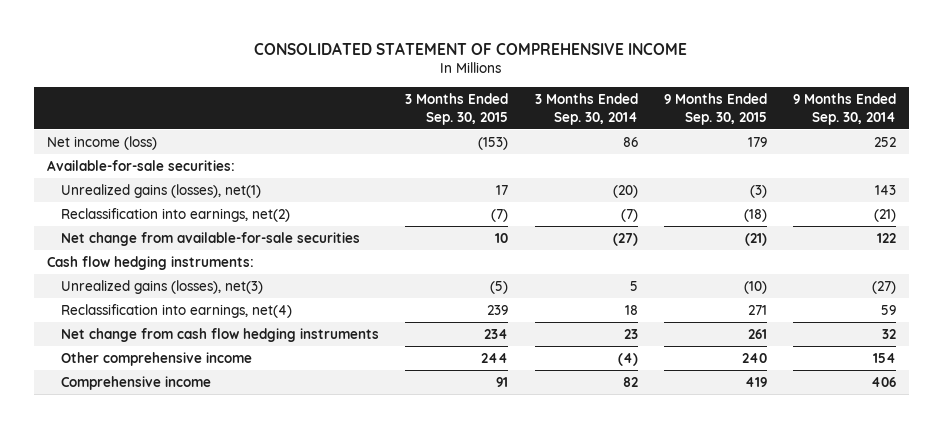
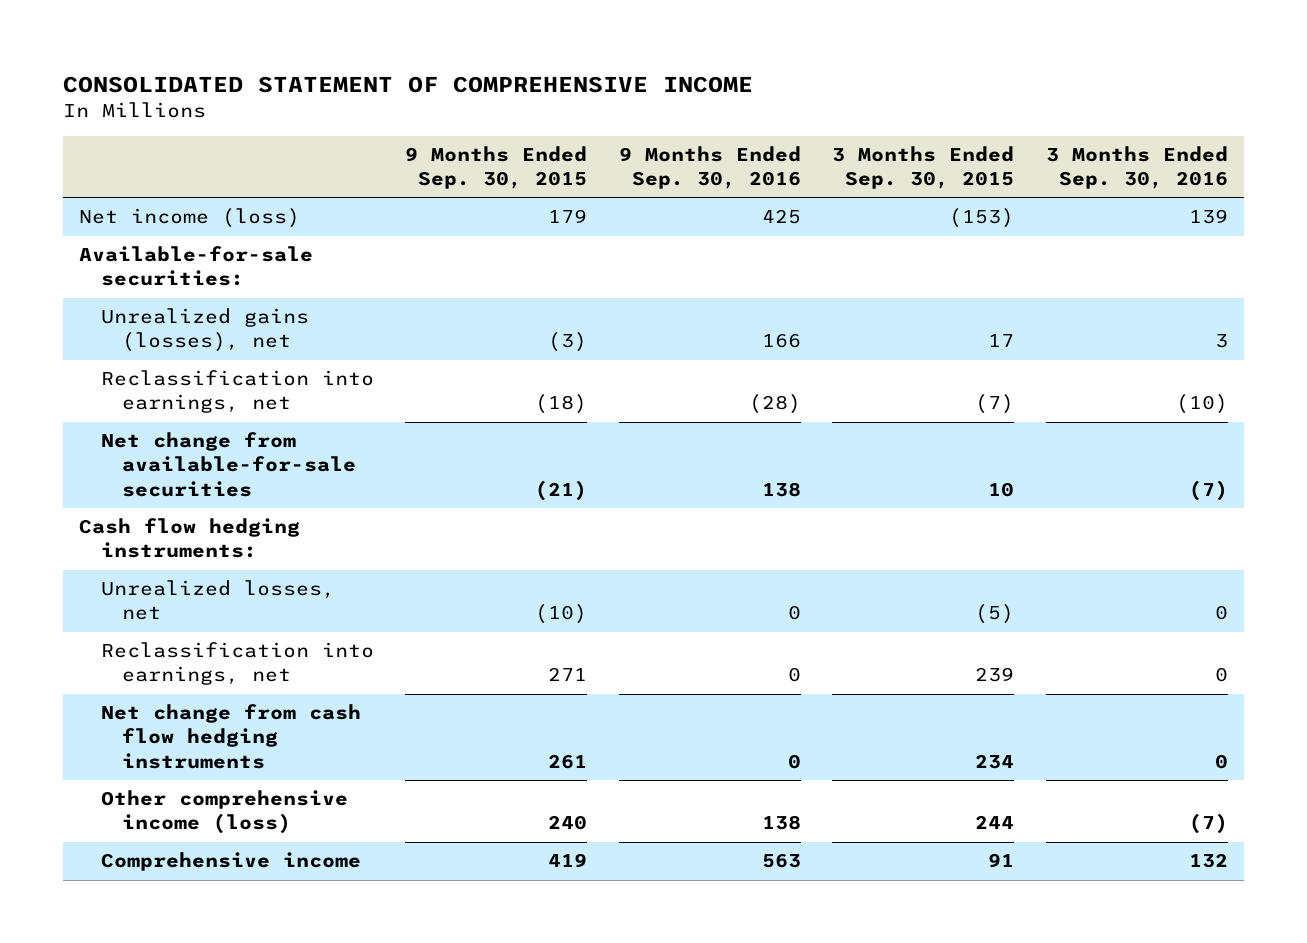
[534,93,638,125] 3 Months Ended Sep. 30, 2014 -> none
[792,93,896,125] 9 Months Ended Sep. 30, 2014 -> none
none -> [618,145,801,190] 9 Months Ended Sep. 30, 2016
none -> [1045,145,1228,190] 3 Months Ended Sep. 30, 2016
[61,184,262,199] Unrealized gains (losses), net(1) -> [100,308,309,353] Unrealized gains (losses), net
[61,208,291,223] Reclassification into earnings, net(2) -> [100,370,374,414] Reclassification into earnings, net
[61,280,264,295] Unrealized gains (losses), net(3) -> [100,580,335,621] Unrealized losses, net
[61,304,293,319] Reclassification into earnings, net(4) -> [100,642,374,686] Reclassification into earnings, net
[61,352,253,367] Other comprehensive income -> [100,790,348,835] Other comprehensive income (loss)

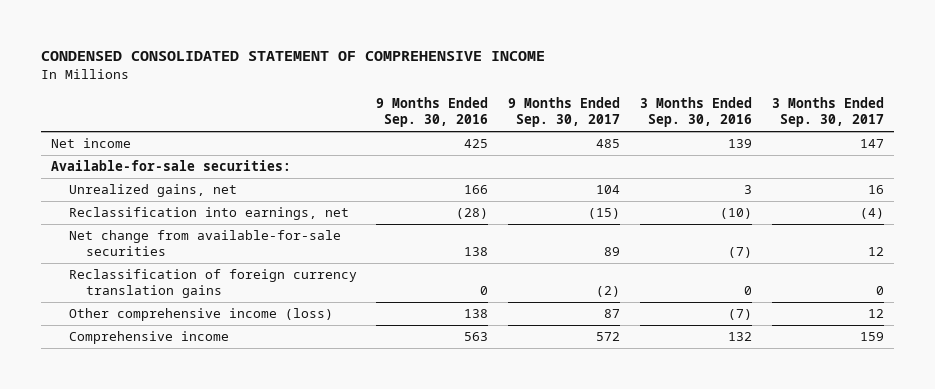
[63,75,754,93] CONSOLIDATED STATEMENT OF COMPREHENSIVE INCOME -> [40,51,545,62] CONDENSED CONSOLIDATED STATEMENT OF COMPREHENSIVE INCOME
[405,145,588,190] 9 Months Ended Sep. 30, 2015 -> none
[832,145,1015,190] 3 Months Ended Sep. 30, 2015 -> none
none -> [508,97,621,128] 9 Months Ended Sep. 30, 2017
none -> [772,97,885,128] 3 Months Ended Sep. 30, 2017
[78,208,300,229] Net income (loss) -> [50,138,131,149] Net income
[100,308,309,353] Unrealized gains (losses), net -> [68,184,237,198] Unrealized gains, net
[78,518,300,559] Cash flow hedging instruments: -> none
[100,580,335,621] Unrealized losses, net -> none
[100,642,374,686] Reclassification into earnings, net -> none
[100,704,361,769] Net change from cash flow hedging instruments -> none
none -> [68,269,357,299] Reclassification of foreign currency translation gains

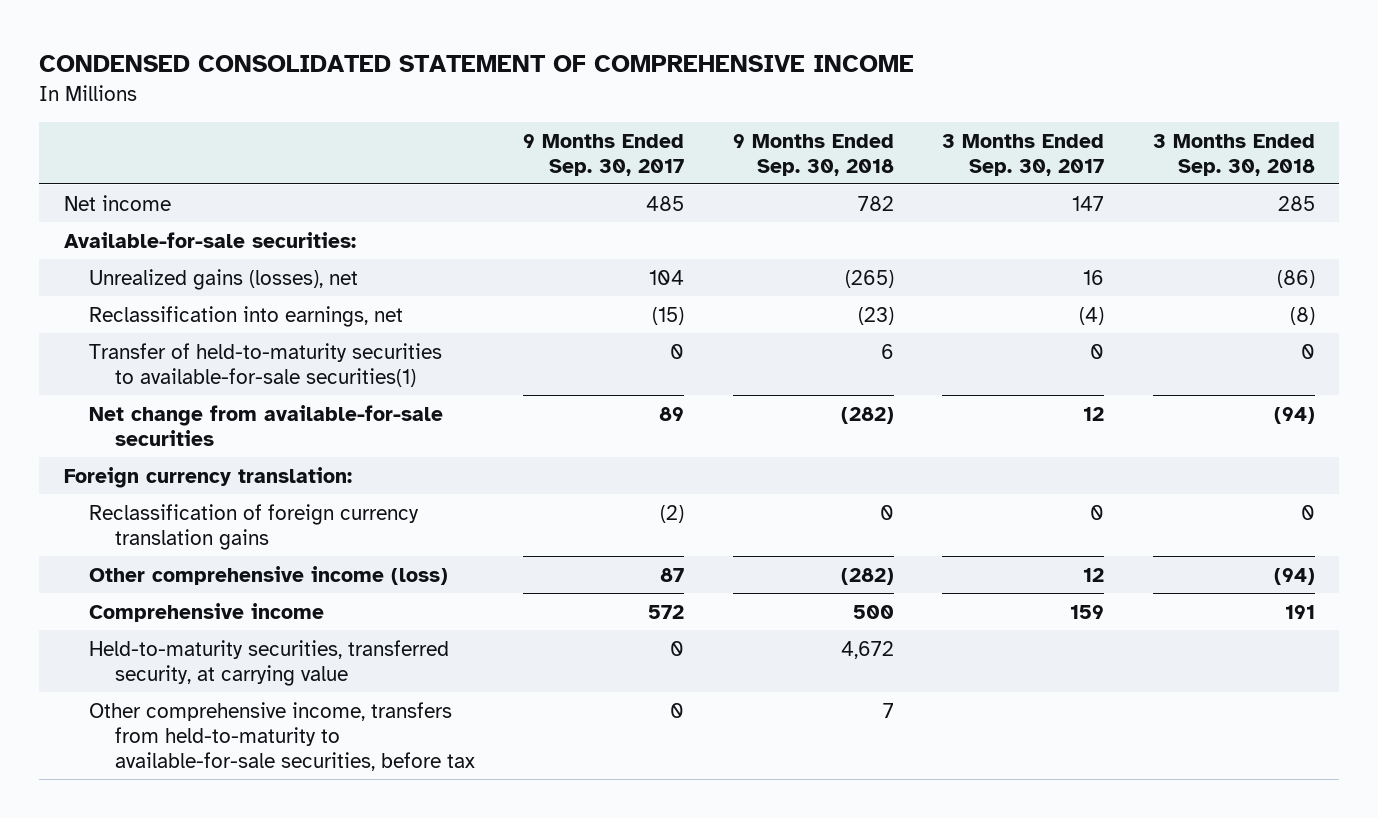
[376,97,489,128] 9 Months Ended Sep. 30, 2016 -> none
[640,97,753,128] 3 Months Ended Sep. 30, 2016 -> none
none -> [732,133,894,176] 9 Months Ended Sep. 30, 2018
none -> [1152,133,1315,176] 3 Months Ended Sep. 30, 2018
[68,184,237,198] Unrealized gains, net -> [89,268,359,290] Unrealized gains (losses), net
none -> [89,342,443,387] Transfer of held-to-maturity securities to available-for-sale securities(1)
none -> [63,466,352,488] Foreign currency translation:
none -> [89,639,450,686] Held-to-maturity securities, transferred security, at carrying value
none -> [89,701,475,771] Other comprehensive income, transfers from held-to-maturity to available-for-sale securities, before tax

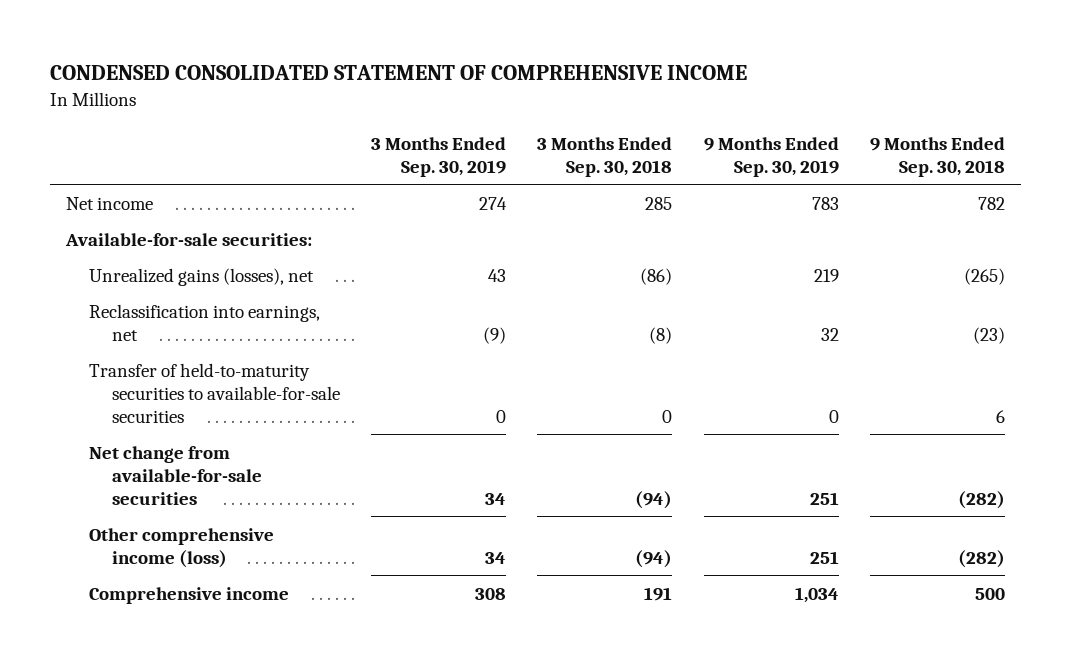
[523,133,685,176] 9 Months Ended Sep. 30, 2017 -> none
[942,133,1105,176] 3 Months Ended Sep. 30, 2017 -> none
none -> [370,136,506,177] 3 Months Ended Sep. 30, 2019
none -> [703,136,839,177] 9 Months Ended Sep. 30, 2019
[89,342,443,387] Transfer of held-to-maturity securities to available-for-sale securities(1) -> [88,362,340,423] Transfer of held-to-maturity securities to available-for-sale securities
[63,466,352,488] Foreign currency translation: -> none
[89,503,420,550] Reclassification of foreign currency translation gains -> none
[89,639,450,686] Held-to-maturity securities, transferred security, at carrying value -> none
[89,701,475,771] Other comprehensive income, transfers from held-to-maturity to available-for-sale securities, before tax -> none

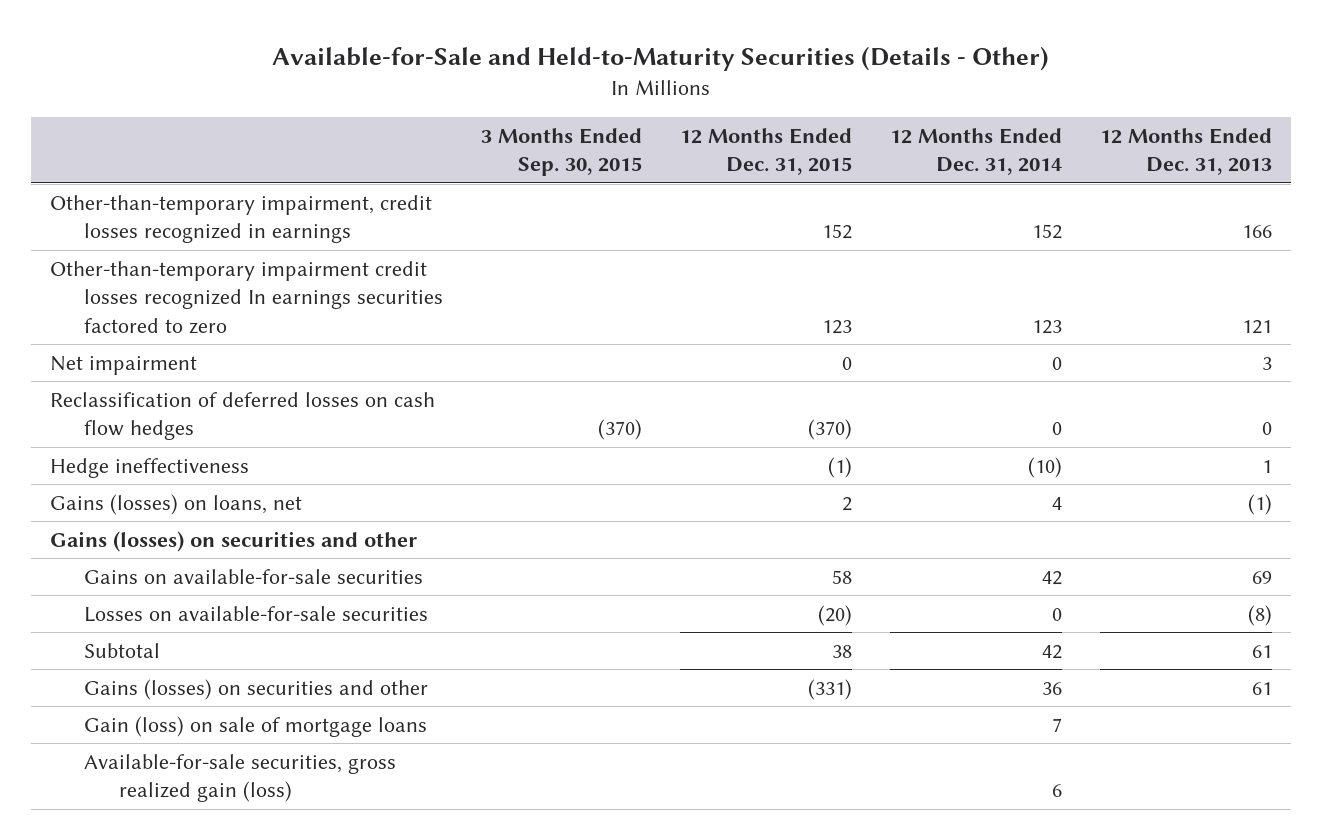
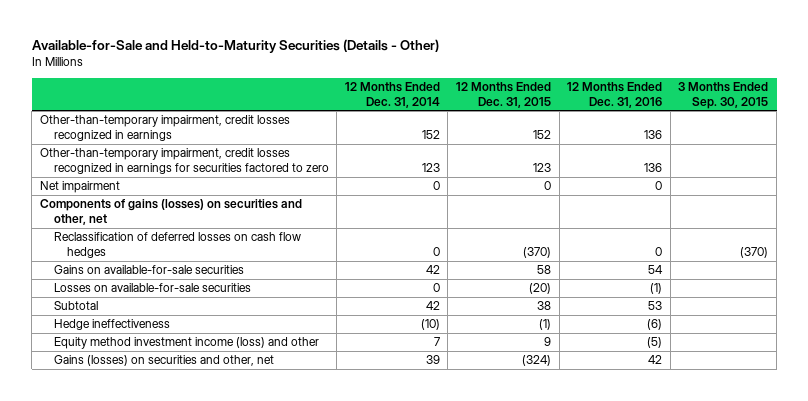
[1100,127,1273,176] 12 Months Ended Dec. 31, 2013 -> none
none -> [567,82,663,108] 12 Months Ended Dec. 31, 2016
[49,260,444,334] Other-than-temporary impairment credit losses recognized In earnings securities factored to zero -> [39,148,329,174] Other-than-temporary impairment, credit losses recognized in earnings for securities factored to zero
none -> [39,199,302,225] Components of gains (losses) on securities and other, net
[49,493,302,515] Gains (losses) on loans, net -> none
[49,530,417,552] Gains (losses) on securities and other -> none
[84,715,428,737] Gain (loss) on sale of mortgage loans -> none
[84,753,397,803] Available-for-sale securities, gross realized gain (loss) -> none
[49,457,249,478] Hedge ineffectiveness -> [53,319,170,331] Hedge ineffectiveness
none -> [53,337,319,350] Equity method investment income (loss) and other
[84,678,429,700] Gains (losses) on securities and other -> [53,355,274,367] Gains (losses) on securities and other, net
[808,678,853,700] (331) -> [522,355,552,367] (324)
[1042,681,1063,695] 36 -> [425,355,440,365] 39

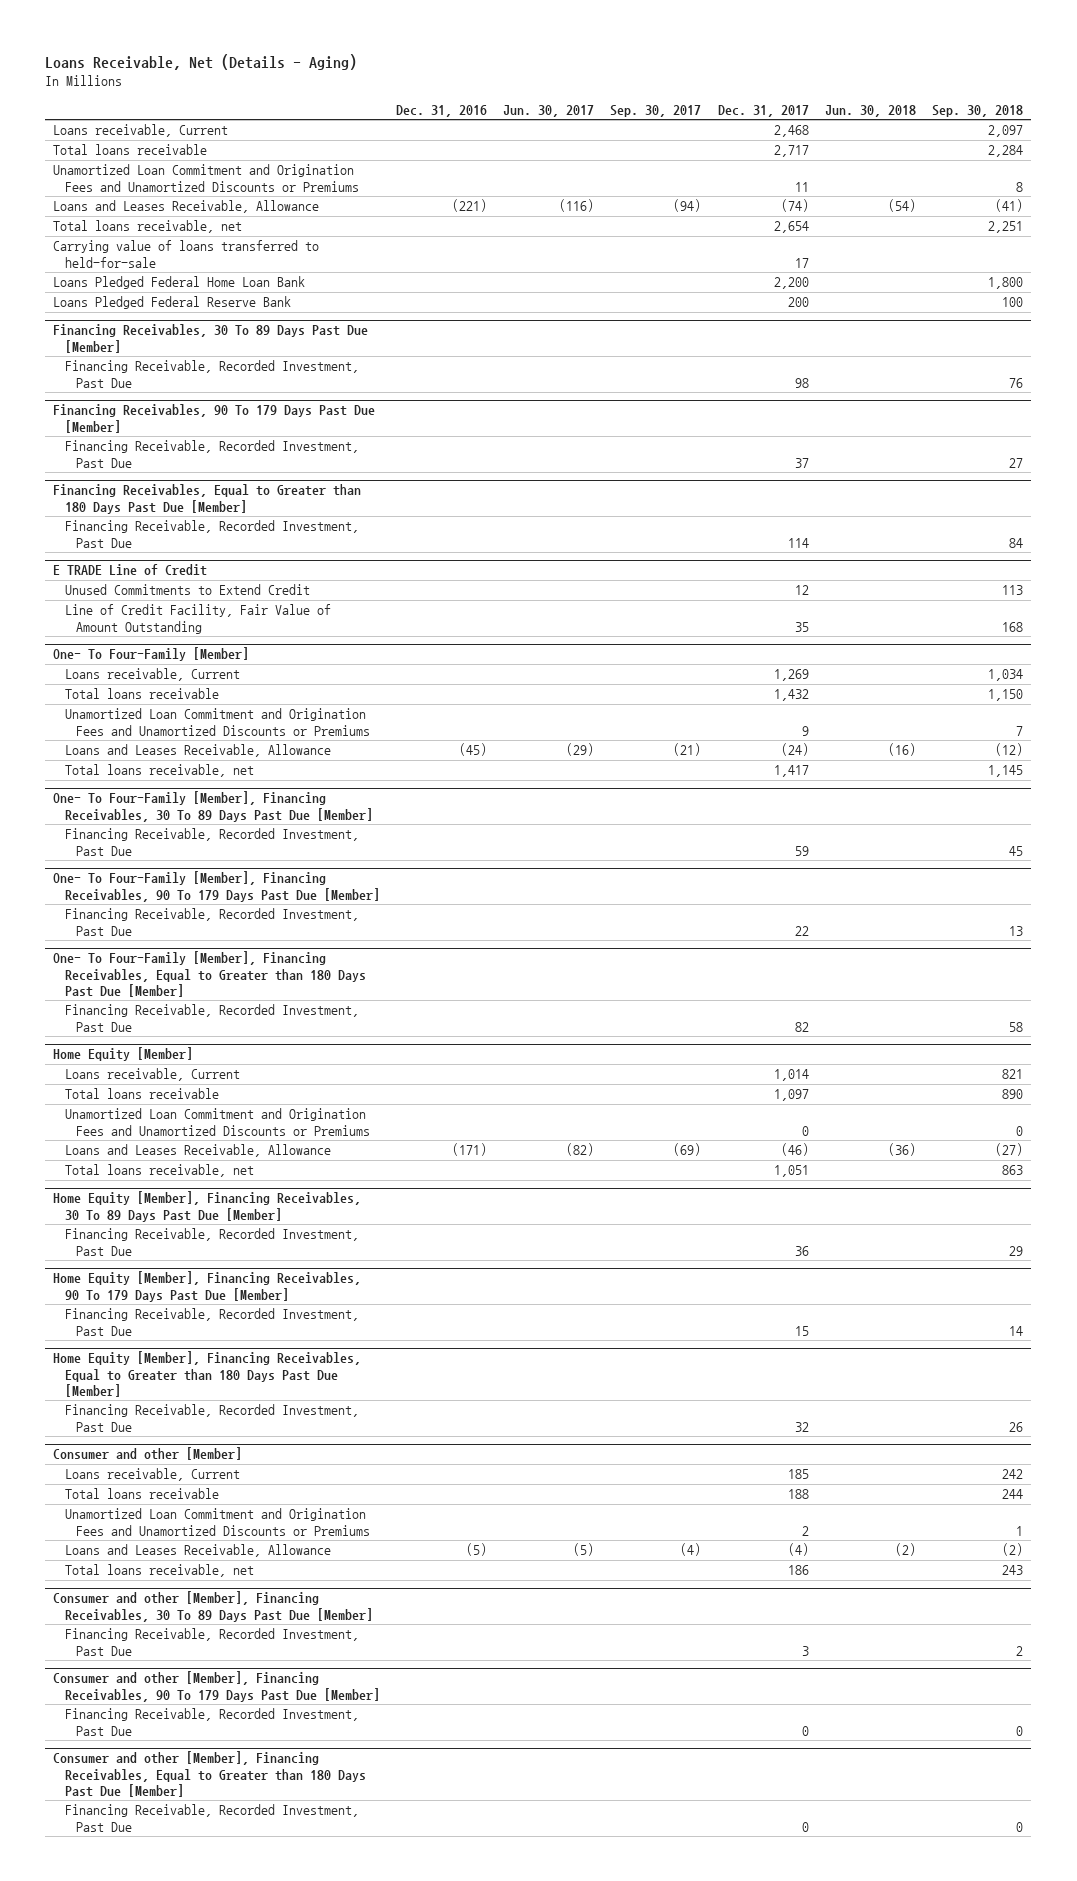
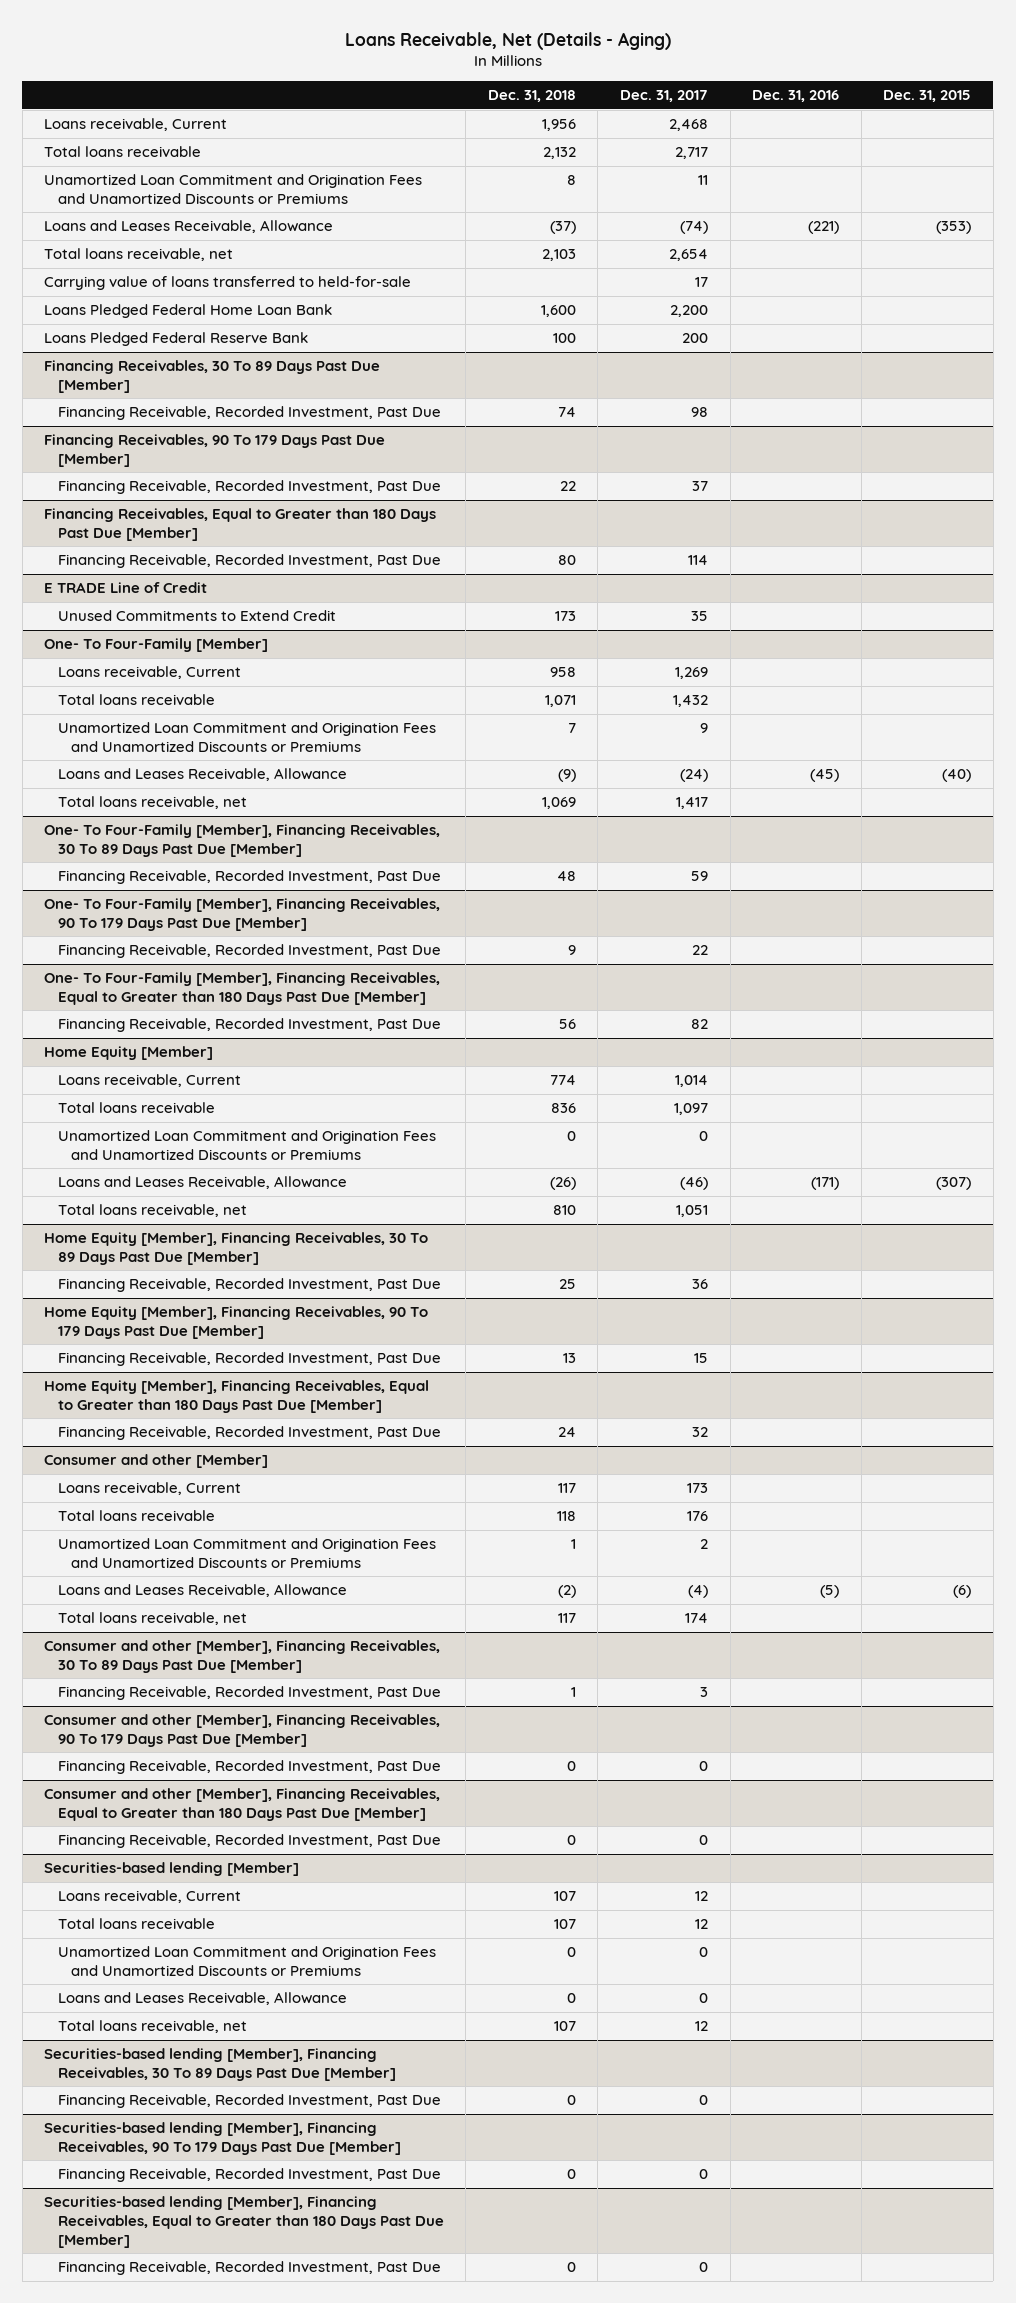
[503,104,595,117] Jun. 30, 2017 -> none
[610,104,702,117] Sep. 30, 2017 -> none
[824,104,916,117] Jun. 30, 2018 -> none
[932,104,1024,117] Sep. 30, 2018 -> none
none -> [487,90,576,103] Dec. 31, 2018
none -> [883,90,972,103] Dec. 31, 2015
[64,604,331,634] Line of Credit Facility, Fair Value of Amount Outstanding -> none
[794,585,809,596] 12 -> [691,611,709,622] 35
[787,1469,809,1480] 185 -> [687,1483,709,1494] 173
[787,1489,809,1500] 188 -> [687,1511,709,1522] 176
[787,1565,809,1576] 186 -> [685,1613,709,1624] 174
none -> [44,1862,300,1877] Securities-based lending [Member]
none -> [57,1890,241,1904] Loans receivable, Current
none -> [57,1918,215,1930] Total loans receivable
none -> [57,1946,436,1976] Unamortized Loan Commitment and Origination Fees and Unamortized Discounts or Premiums
none -> [57,1992,347,2006] Loans and Leases Receivable, Allowance
none -> [57,2020,247,2034] Total loans receivable, net
none -> [44,2048,396,2081] Securities-based lending [Member], Financing Receivables, 30 To 89 Days Past Due [Member]
none -> [57,2094,441,2109] Financing Receivable, Recorded Investment, Past Due
none -> [44,2122,401,2155] Securities-based lending [Member], Financing Receivables, 90 To 179 Days Past Due [Member]
none -> [57,2168,441,2183] Financing Receivable, Recorded Investment, Past Due
none -> [44,2196,444,2248] Securities-based lending [Member], Financing Receivables, Equal to Greater than 180 Days Past Due [Member]
none -> [57,2261,441,2276] Financing Receivable, Recorded Investment, Past Due

